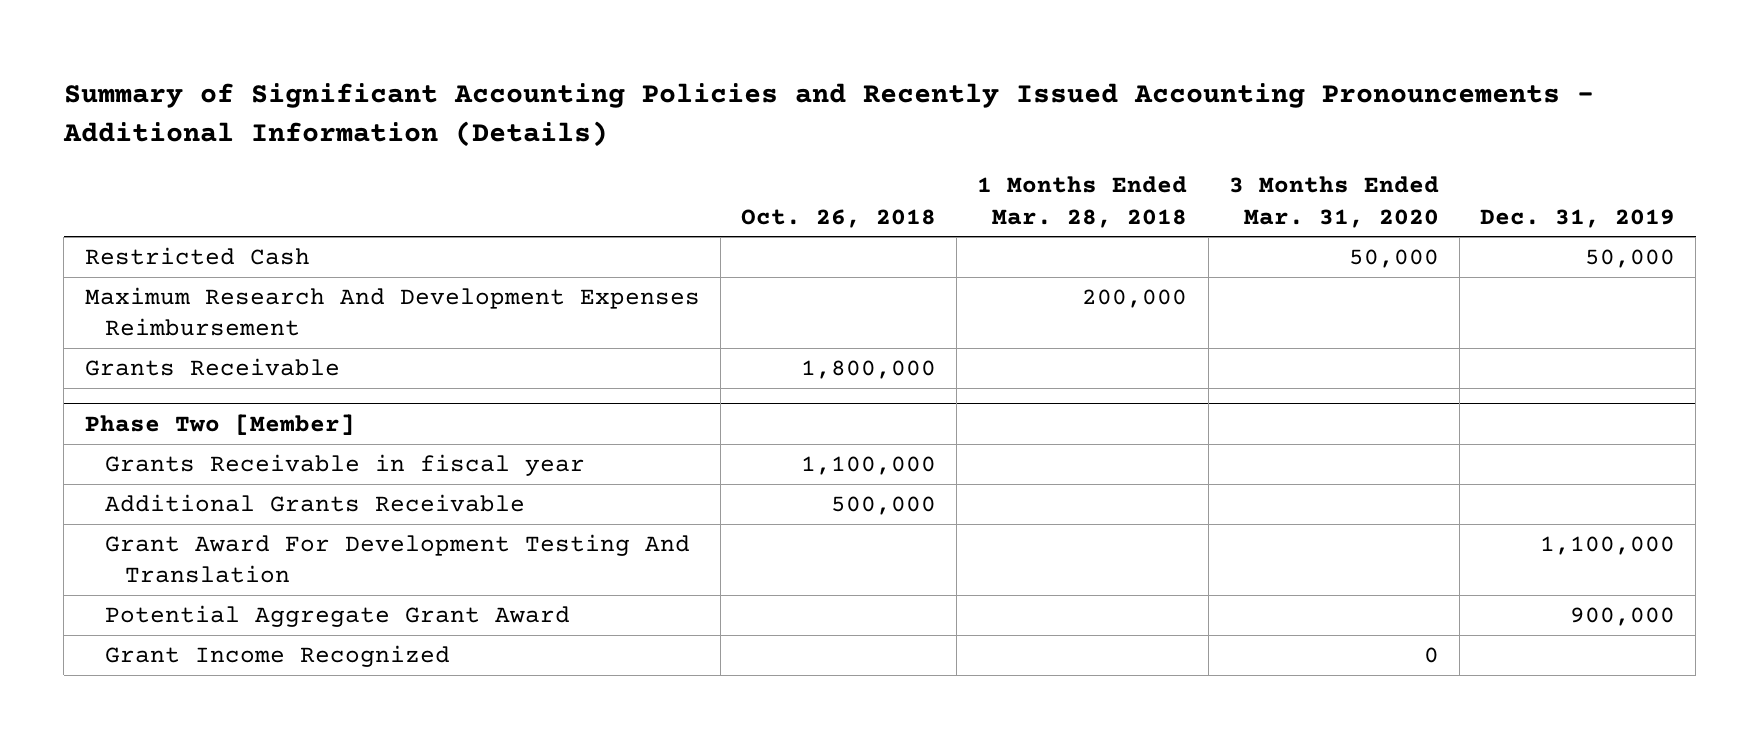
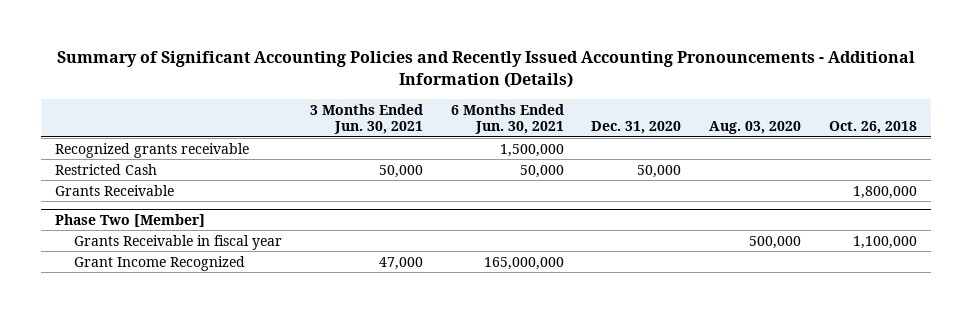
[977,176,1188,228] 1 Months Ended Mar. 28, 2018 -> none
[1228,176,1439,228] 3 Months Ended Mar. 31, 2020 -> none
[1480,208,1676,228] Dec. 31, 2019 -> none
none -> [309,103,423,134] 3 Months Ended Jun. 30, 2021
none -> [450,103,564,134] 6 Months Ended Jun. 30, 2021
none -> [591,120,682,134] Dec. 31, 2020
none -> [709,120,802,134] Aug. 03, 2020
none -> [55,142,250,158] Recognized grants receivable
[84,287,700,337] Maximum Research And Development Expenses Reimbursement -> none
[104,494,525,513] Additional Grants Receivable -> none
[104,534,690,584] Grant Award For Development Testing And Translation -> none
[104,605,570,628] Potential Aggregate Grant Award -> none

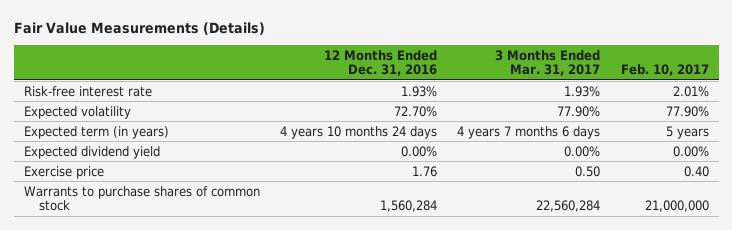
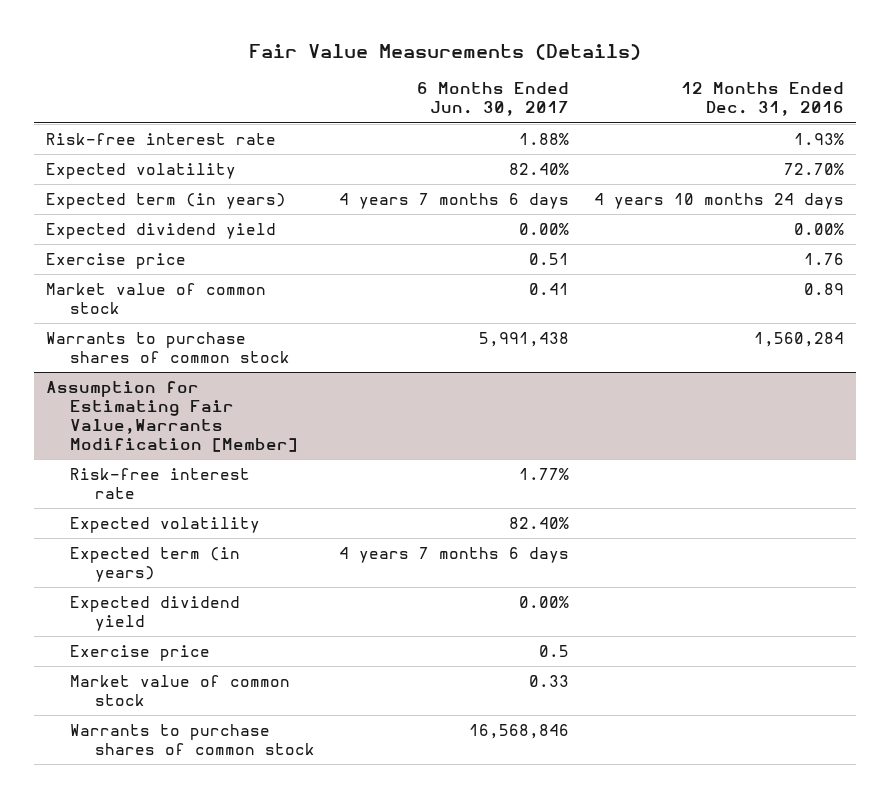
[495,49,601,77] 3 Months Ended Mar. 31, 2017 -> none
[620,64,709,77] Feb. 10, 2017 -> none
none -> [417,82,570,117] 6 Months Ended Jun. 30, 2017
none -> [45,282,266,314] Market value of common stock
none -> [45,380,299,452] Assumption for Estimating Fair Value,Warrants Modification [Member]
none -> [70,467,251,499] Risk-free interest rate
none -> [70,516,261,533] Expected volatility
none -> [70,546,241,582] Expected term (in years)
none -> [70,595,241,631] Expected dividend yield
none -> [70,644,211,661] Exercise price
none -> [70,674,291,706] Market value of common stock
none -> [70,723,316,755] Warrants to purchase shares of common stock

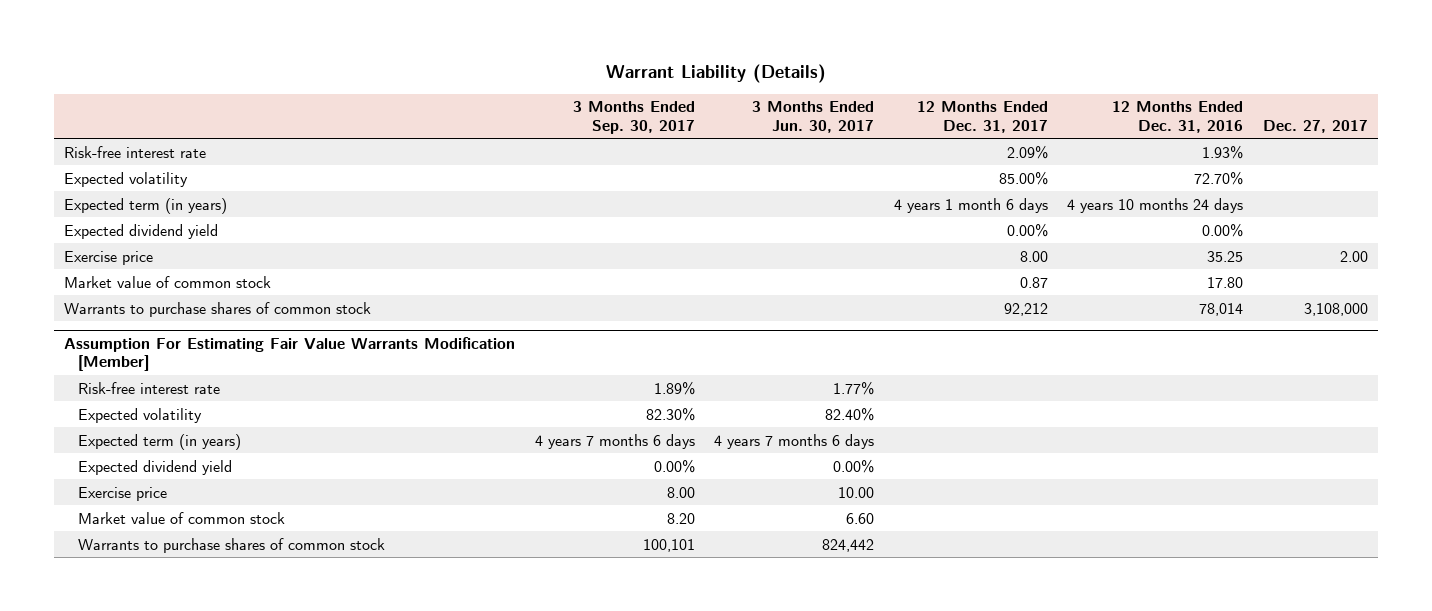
[248,43,641,60] Fair Value Measurements (Details) -> [606,64,827,84] Warrant Liability (Details)
[417,82,570,117] 6 Months Ended Jun. 30, 2017 -> none
none -> [572,101,695,134] 3 Months Ended Sep. 30, 2017
none -> [752,101,875,133] 3 Months Ended Jun. 30, 2017
none -> [916,101,1048,133] 12 Months Ended Dec. 31, 2017
none -> [1263,119,1369,133] Dec. 27, 2017
[803,252,844,265] 1.76 -> [1207,250,1244,262] 35.25
[803,282,844,295] 0.89 -> [1207,276,1244,288] 17.80
[753,331,844,347] 1,560,284 -> [1199,302,1244,316] 78,014
[45,380,299,452] Assumption for Estimating Fair Value,Warrants Modification [Member] -> [64,336,516,372] Assumption For Estimating Fair Value Warrants Modification [Member]

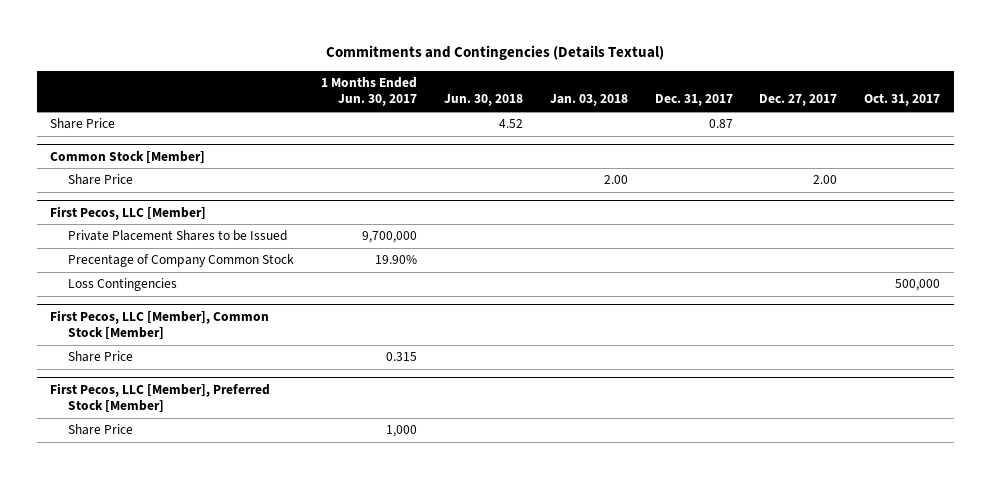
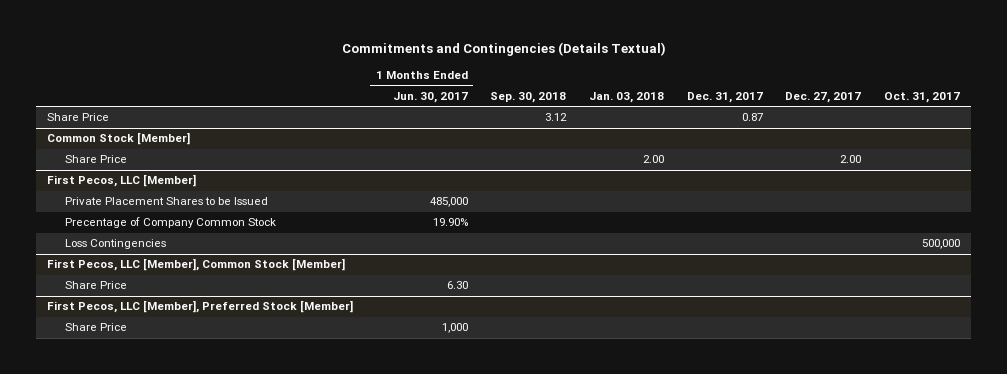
[443,94,523,107] Jun. 30, 2018 -> none
none -> [490,91,567,103] Sep. 30, 2018
[362,231,418,244] 9,700,000 -> [429,197,468,208] 485,000
[386,352,418,362] 0.315 -> [446,281,468,290] 6.30

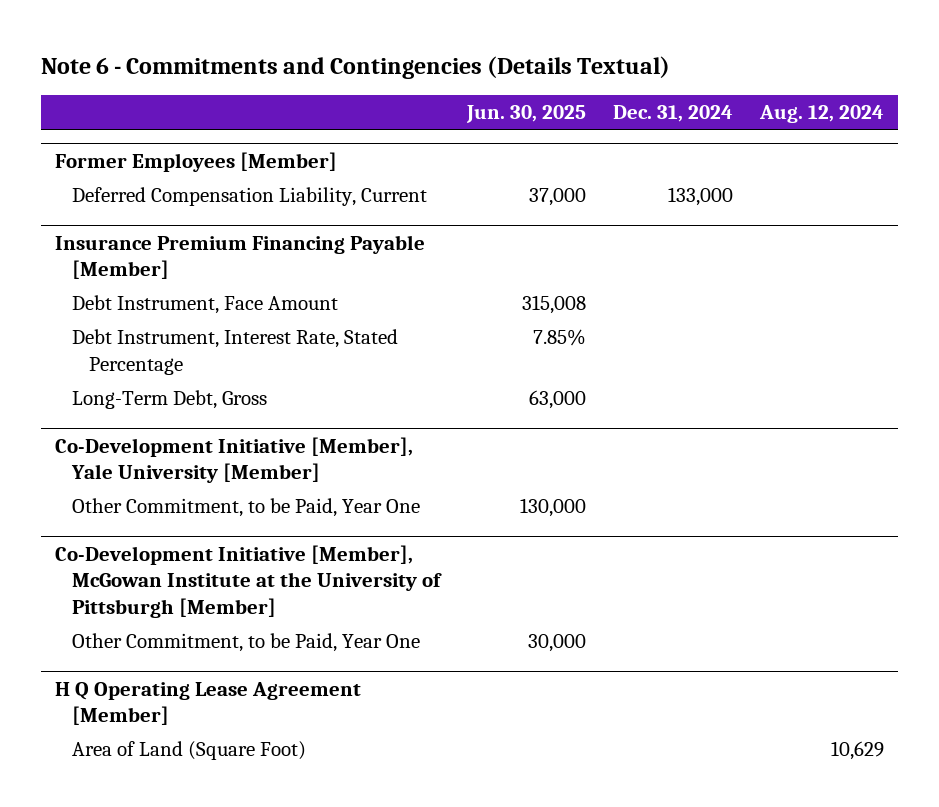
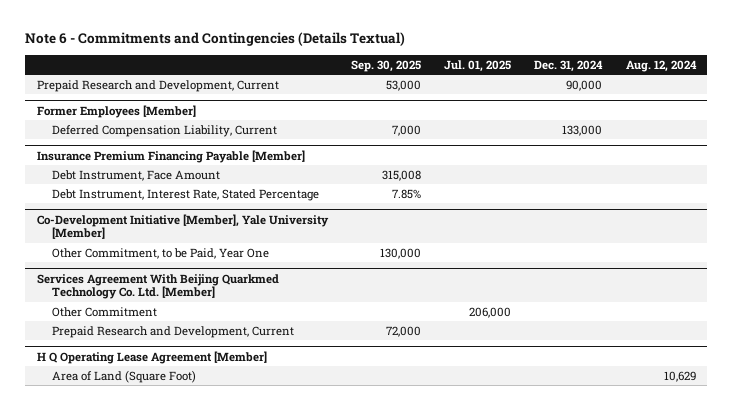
[466,105,587,124] Jun. 30, 2025 -> none
none -> [351,59,422,72] Sep. 30, 2025
none -> [444,59,512,72] Jul. 01, 2025
none -> [36,79,279,92] Prepaid Research and Development, Current
[71,390,267,410] Long-Term Debt, Gross -> none
[54,544,442,618] Co-Development Initiative [Member], McGowan Institute at the University of Pittsburgh [Member] -> none
[71,633,420,653] Other Commitment, to be Paid, Year One -> none
none -> [36,273,279,300] Services Agreement With Beijing Quarkmed Technology Co. Ltd. [Member]
none -> [52,306,158,317] Other Commitment
none -> [52,325,295,338] Prepaid Research and Development, Current

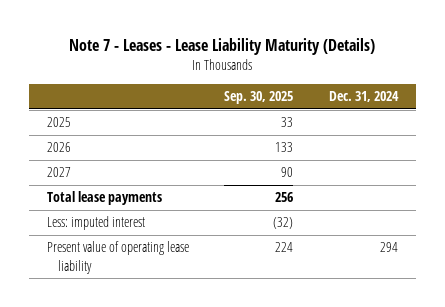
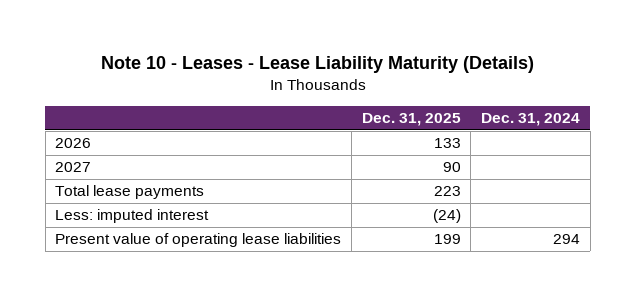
[69,37,376,55] Note 7 - Leases - Lease Liability Maturity (Details) -> [100,56,534,74] Note 10 - Leases - Lease Liability Maturity (Details)
[224,91,294,105] Sep. 30, 2025 -> none
none -> [361,113,461,127] Dec. 31, 2025
[46,117,71,128] 2025 -> none
[46,241,189,274] Present value of operating lease liability -> [55,233,342,248] Present value of operating lease liabilities

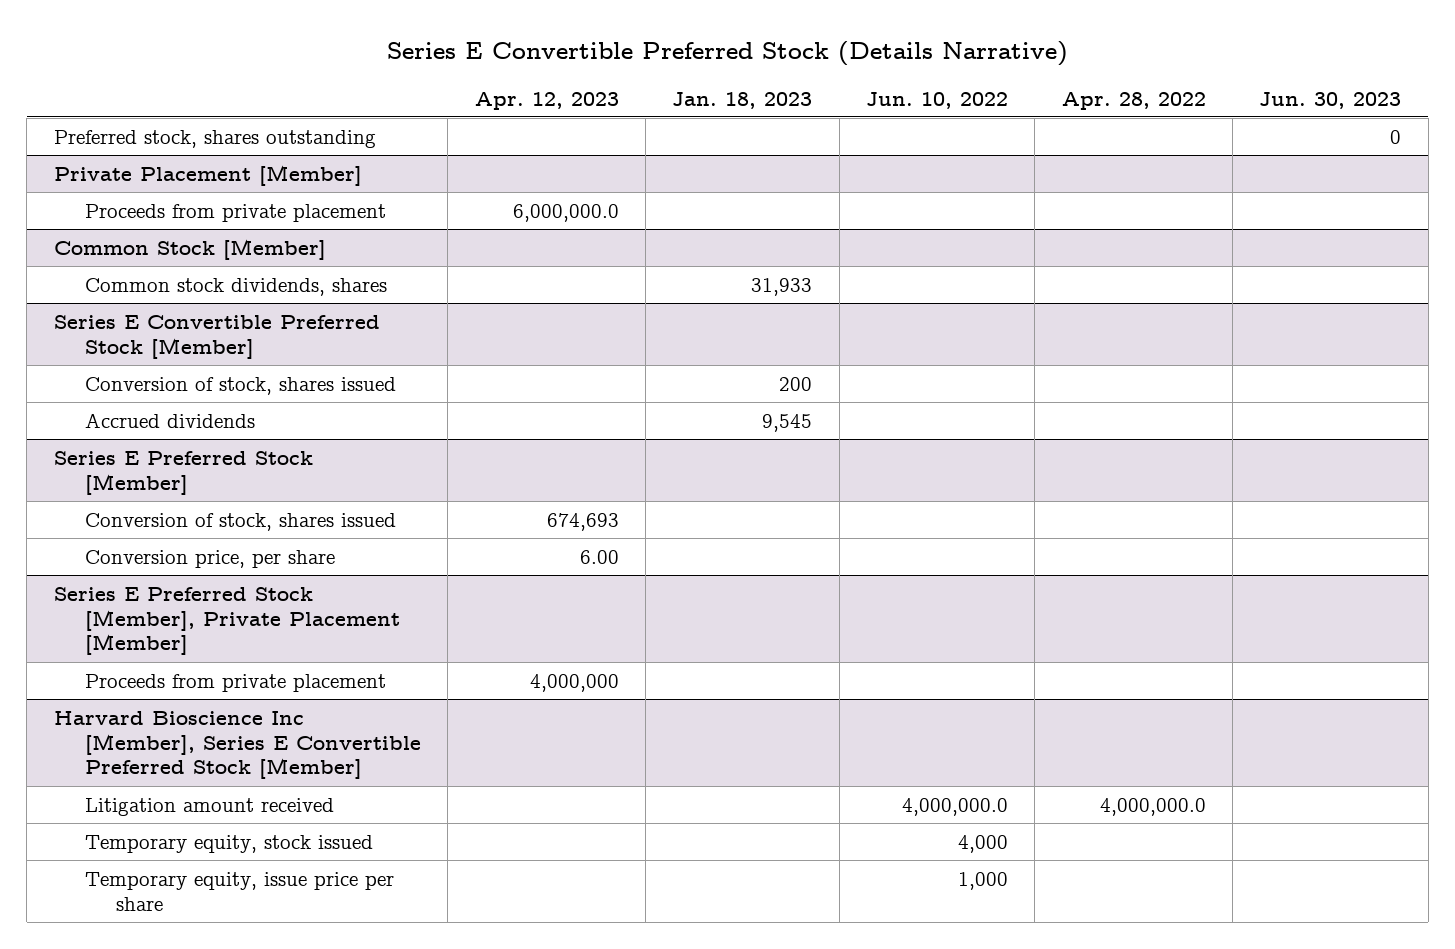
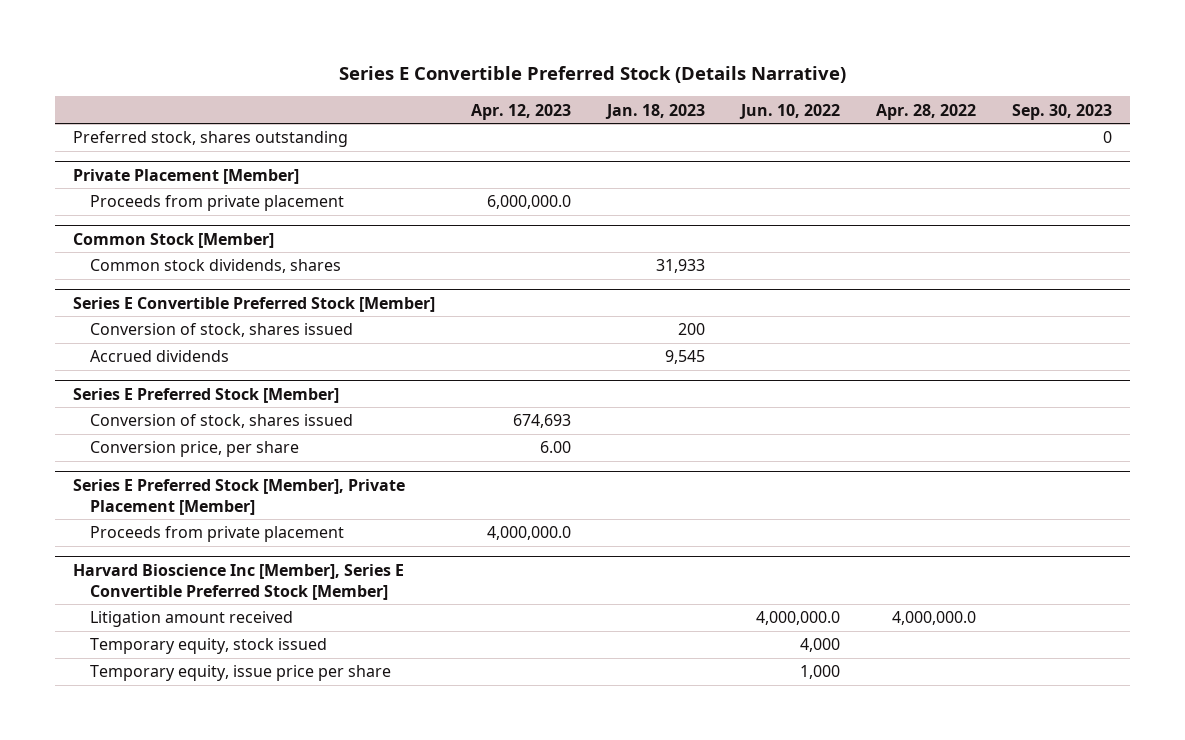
[1259,91,1402,109] Jun. 30, 2023 -> none
none -> [1012,103,1113,120] Sep. 30, 2023
[529,673,619,692] 4,000,000 -> [486,526,571,541] 4,000,000.0

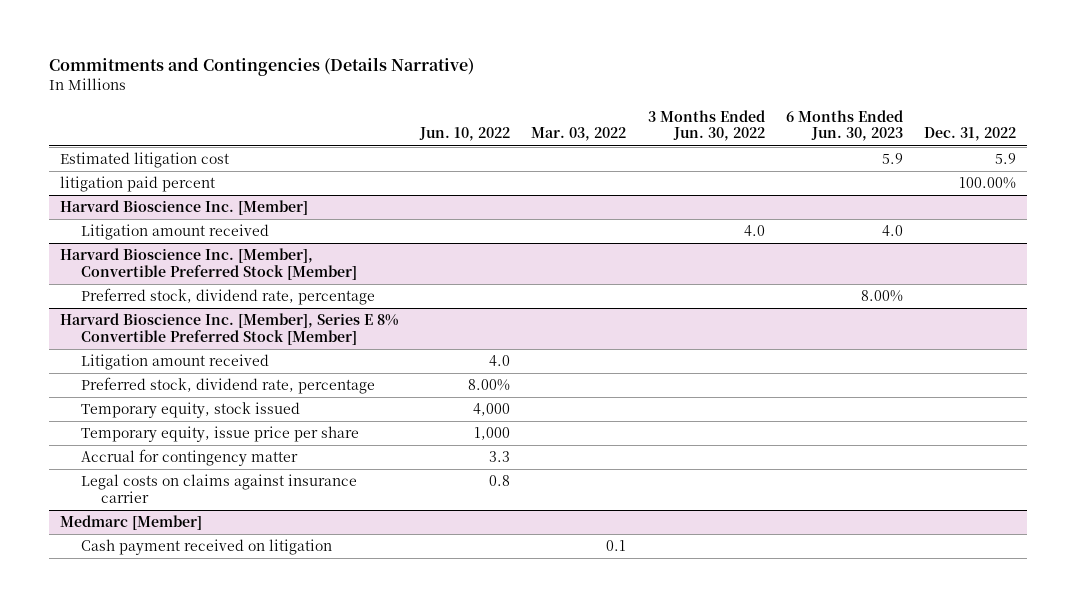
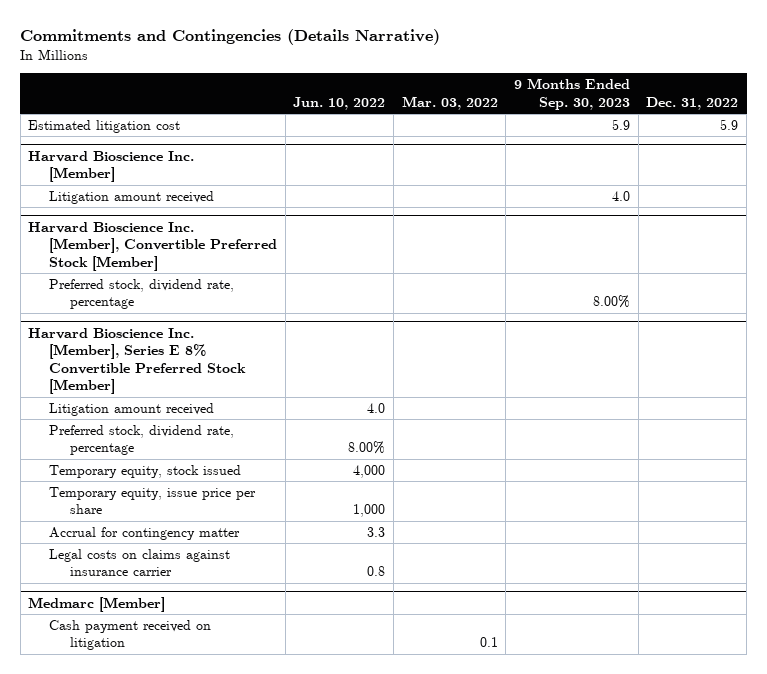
[647,109,765,142] 3 Months Ended Jun. 30, 2022 -> none
[786,109,904,142] 6 Months Ended Jun. 30, 2023 -> none
none -> [514,78,631,110] 9 Months Ended Sep. 30, 2023
[59,176,215,193] litigation paid percent -> none

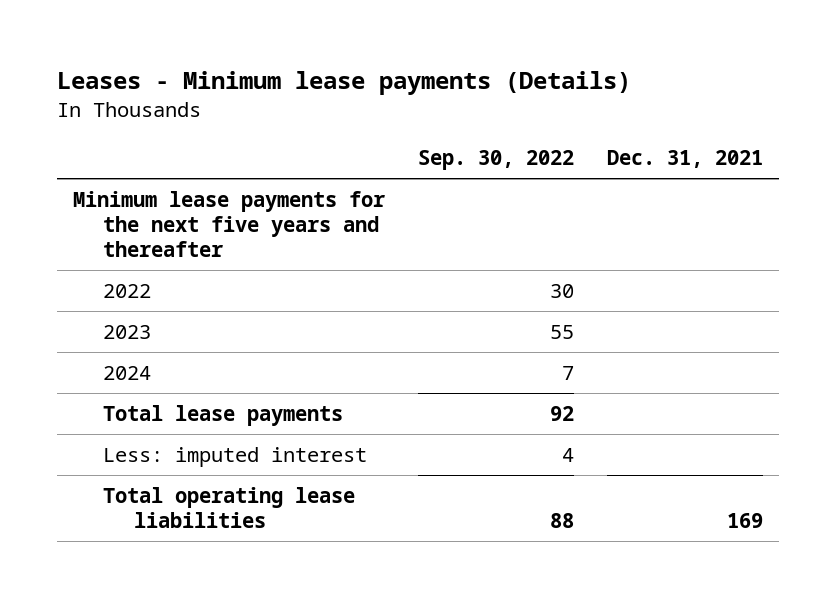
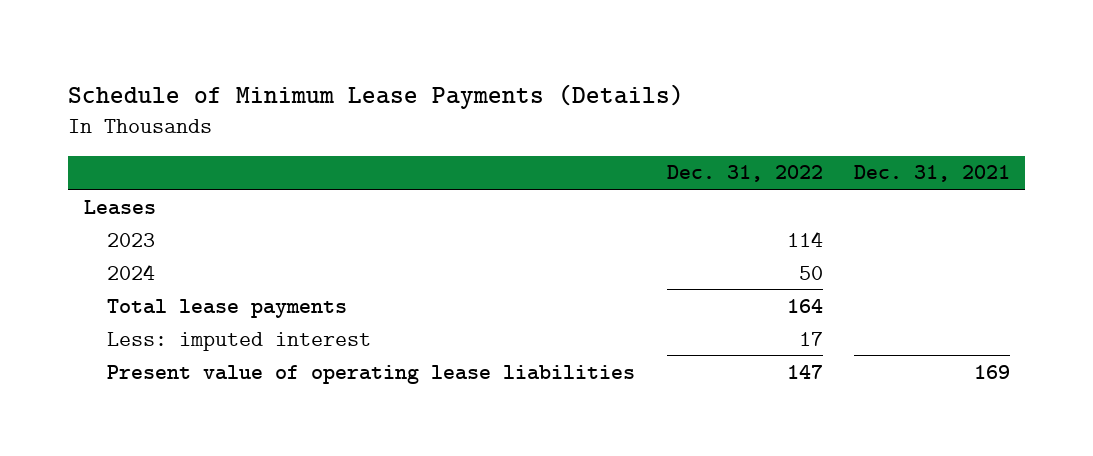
[56,70,631,95] Leases - Minimum lease payments (Details) -> [67,83,684,109] Schedule of Minimum Lease Payments (Details)
[417,150,574,171] Sep. 30, 2022 -> none
none -> [666,165,823,183] Dec. 31, 2022
[73,190,386,258] Minimum lease payments for the next five years and thereafter -> none
[103,283,152,298] 2022 -> none
none -> [83,199,156,215] Leases
[103,486,356,529] Total operating lease liabilities -> [107,364,636,384] Present value of operating lease liabilities

